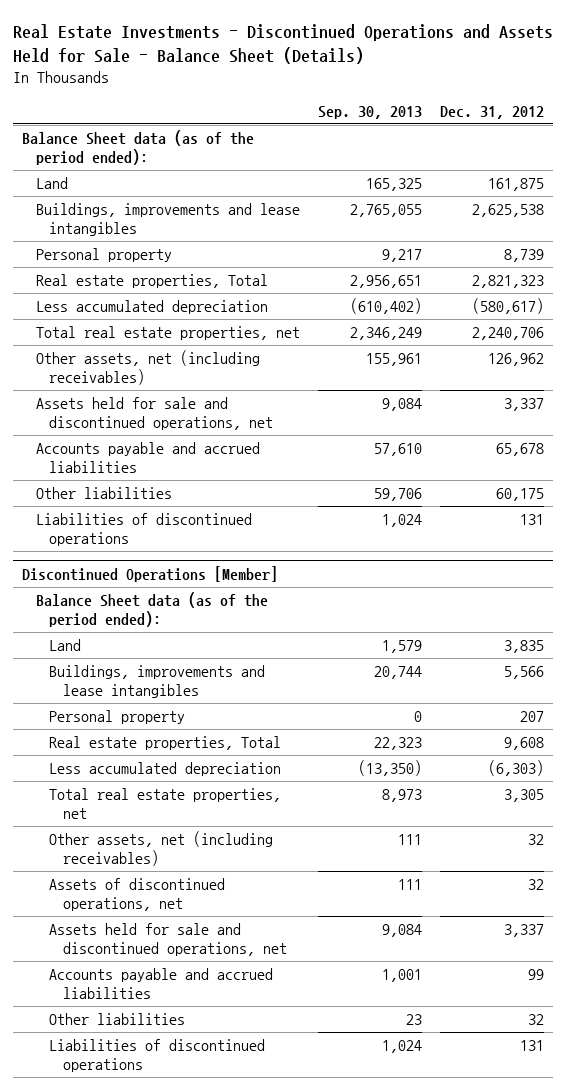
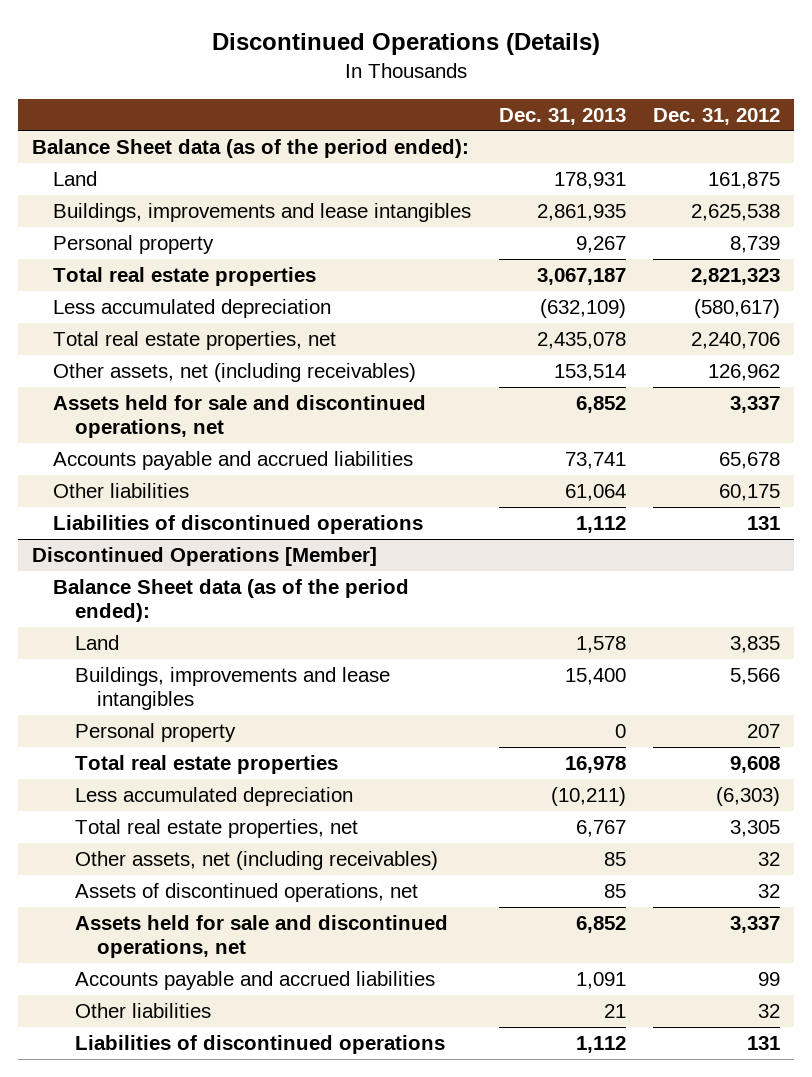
[12,24,553,65] Real Estate Investments - Discontinued Operations and Assets Held for Sale - Balance Sheet (Details) -> [211,33,600,56] Discontinued Operations (Details)
[317,105,422,119] Sep. 30, 2013 -> none
none -> [498,107,626,125] Dec. 31, 2013
[35,274,268,289] Real estate properties, Total -> [53,266,317,286] Total real estate properties
[49,736,282,751] Real estate properties, Total -> [74,754,338,774] Total real estate properties

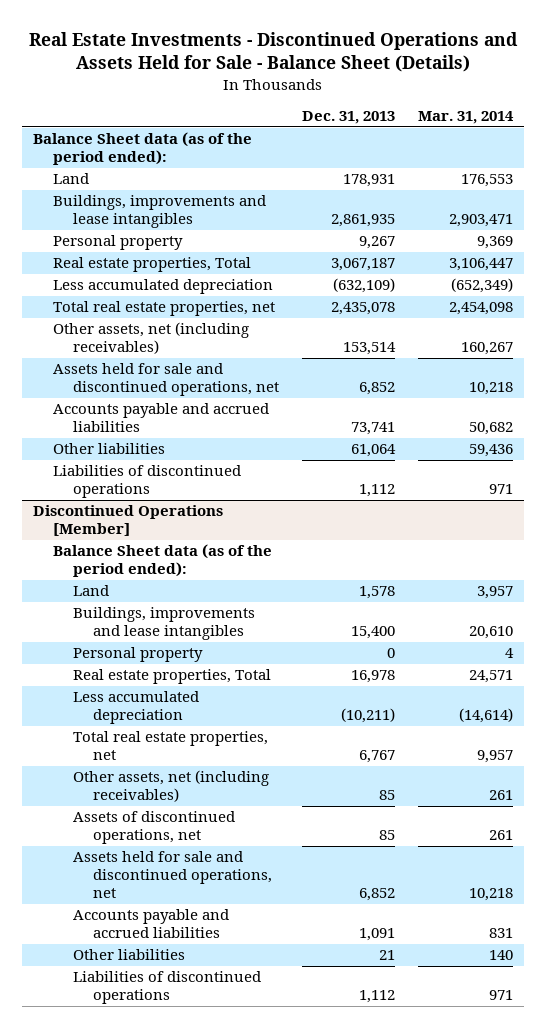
[211,33,600,56] Discontinued Operations (Details) -> [29,31,519,73] Real Estate Investments - Discontinued Operations and Assets Held for Sale - Balance Sheet (Details)
[653,107,781,125] Dec. 31, 2012 -> none
none -> [417,111,514,125] Mar. 31, 2014
[53,266,317,286] Total real estate properties -> [53,257,252,273] Real estate properties, Total
[74,754,338,774] Total real estate properties -> [73,669,272,685] Real estate properties, Total

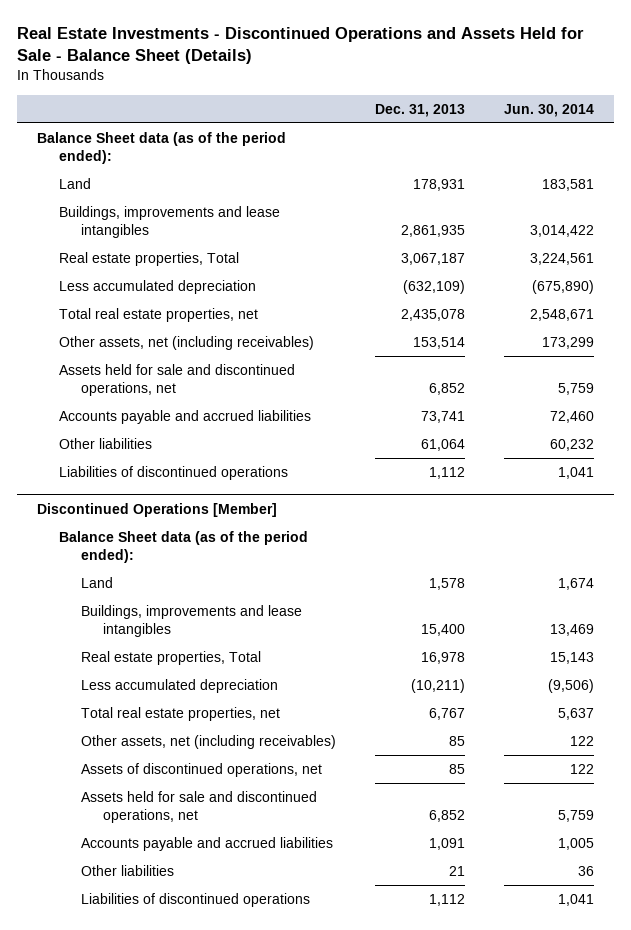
[417,111,514,125] Mar. 31, 2014 -> none
none -> [504,103,595,117] Jun. 30, 2014
[53,235,184,251] Personal property -> none
[73,647,204,663] Personal property -> none

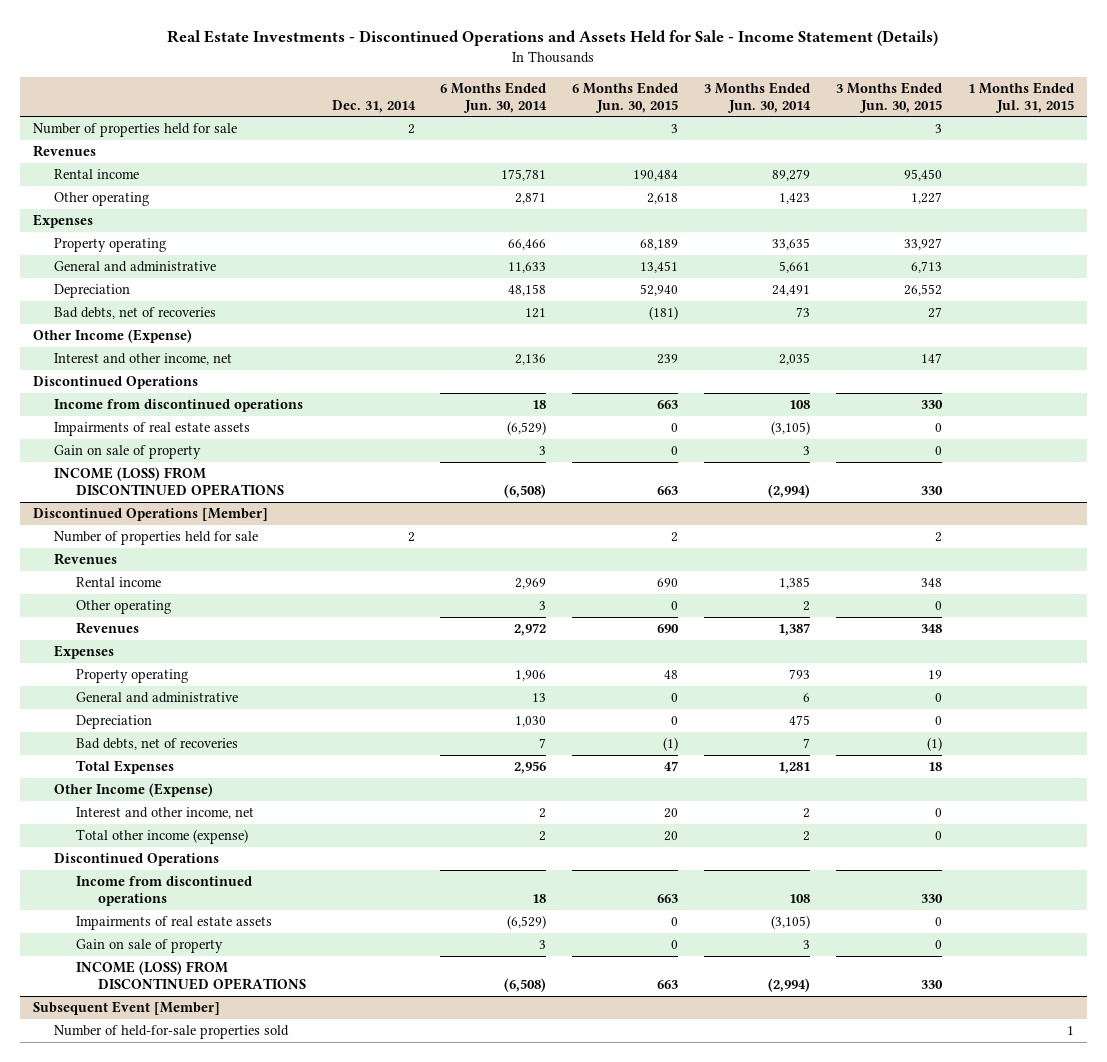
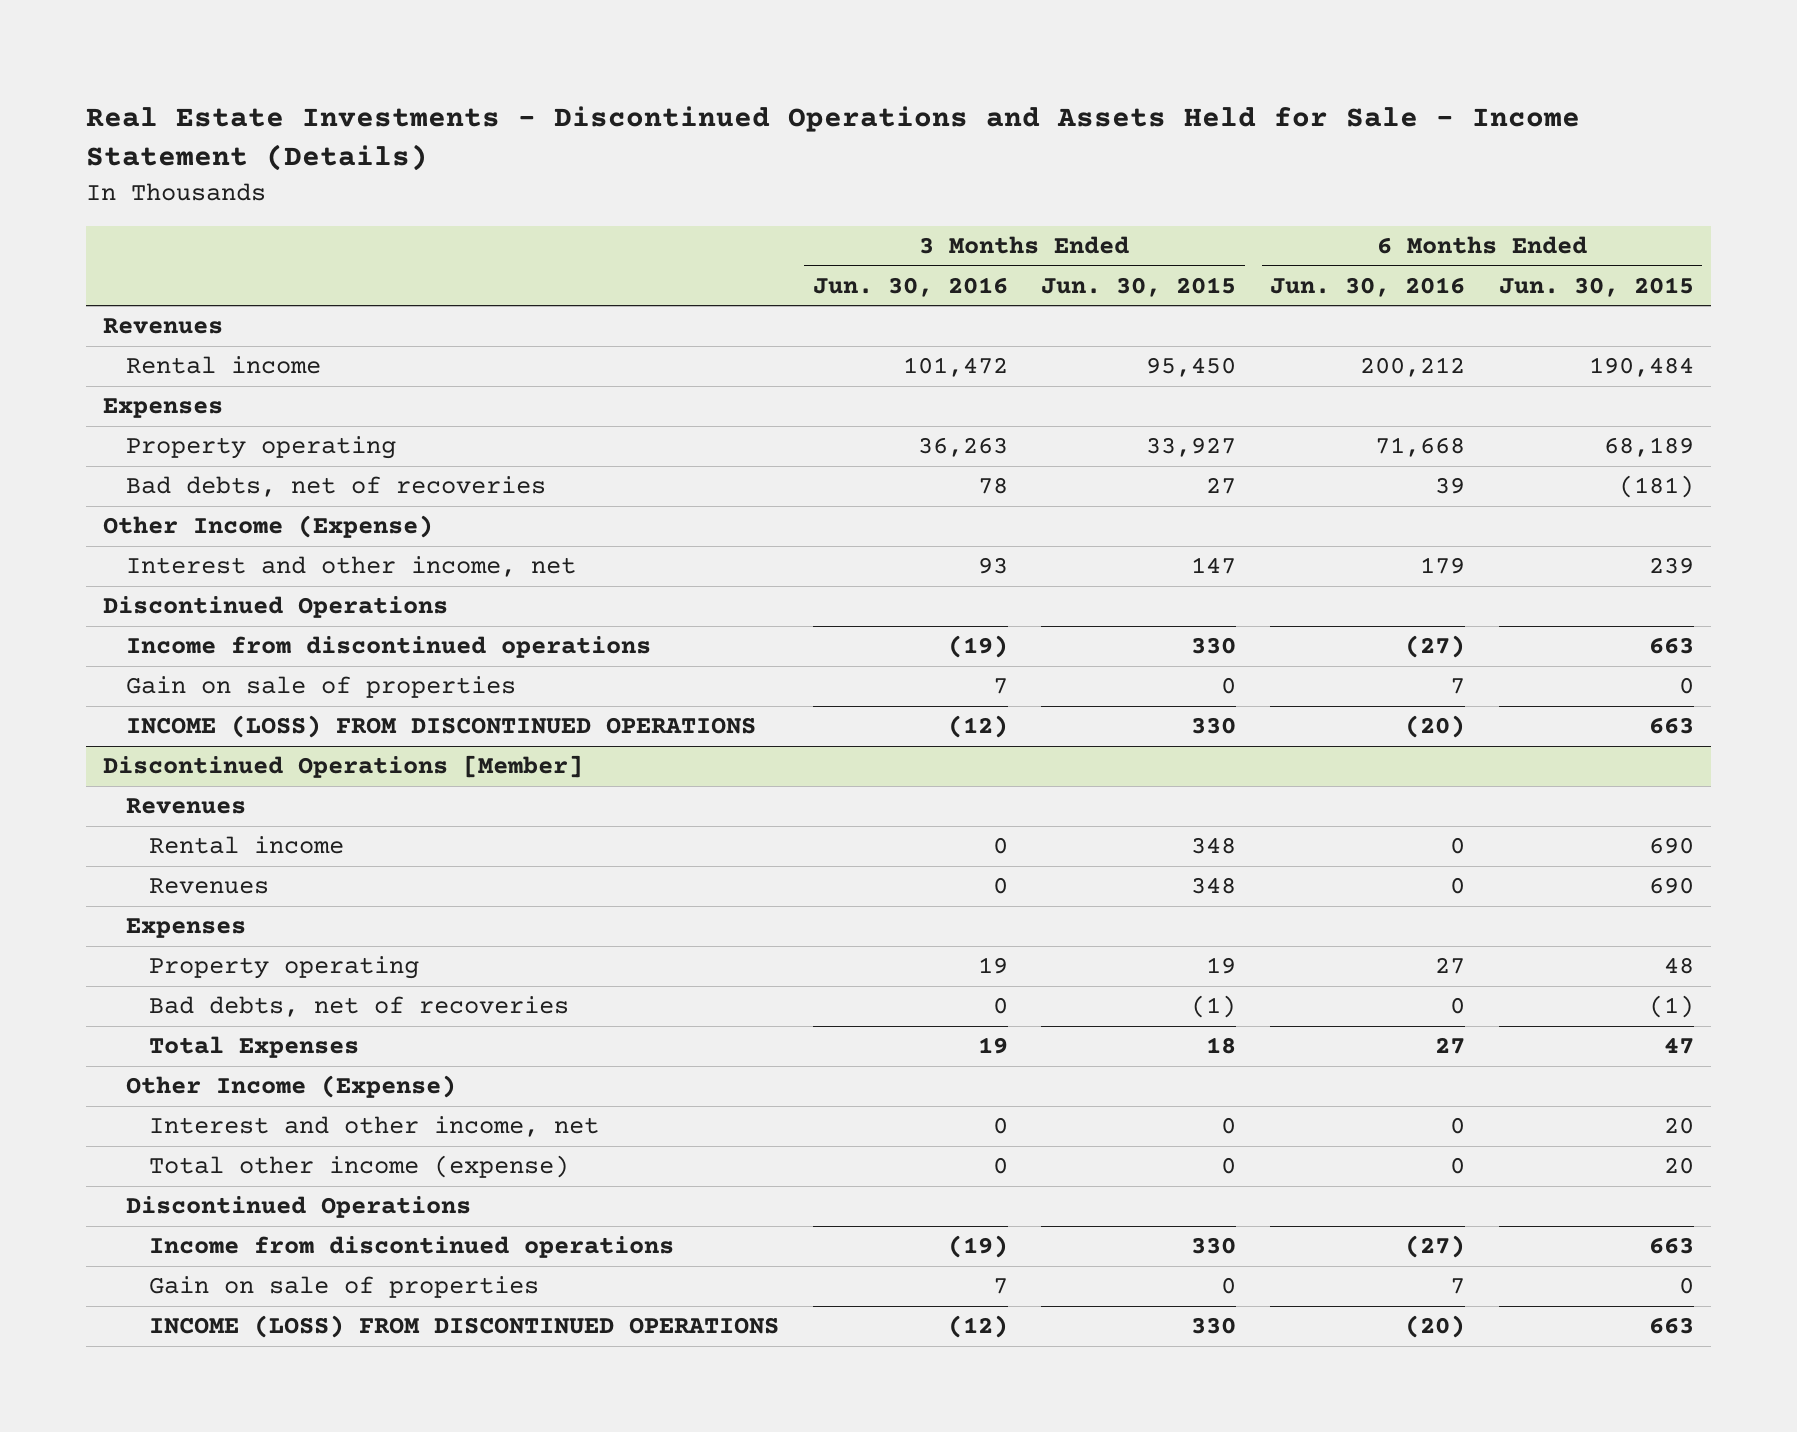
[331,99,416,113] Dec. 31, 2014 -> none
[440,81,548,113] 6 Months Ended Jun. 30, 2014 -> none
[704,81,812,113] 3 Months Ended Jun. 30, 2014 -> none
[968,81,1075,113] 1 Months Ended Jul. 31, 2015 -> none
none -> [812,276,1008,297] Jun. 30, 2016
none -> [1270,276,1466,297] Jun. 30, 2016
[32,123,237,138] Number of properties held for sale -> none
[54,192,150,207] Other operating -> none
[54,261,217,273] General and administrative -> none
[54,284,131,299] Depreciation -> none
[54,422,251,437] Impairments of real estate assets -> none
[54,445,202,460] Gain on sale of property -> [125,676,516,699] Gain on sale of properties
[54,531,259,546] Number of properties held for sale -> none
[75,600,171,615] Other operating -> none
[75,692,238,704] General and administrative -> none
[75,715,152,730] Depreciation -> none
[75,916,272,931] Impairments of real estate assets -> none
[75,939,223,954] Gain on sale of property -> [148,1276,539,1299] Gain on sale of properties
[32,1001,220,1016] Subsequent Event [Member] -> none
[54,1025,290,1040] Number of held-for-sale properties sold -> none

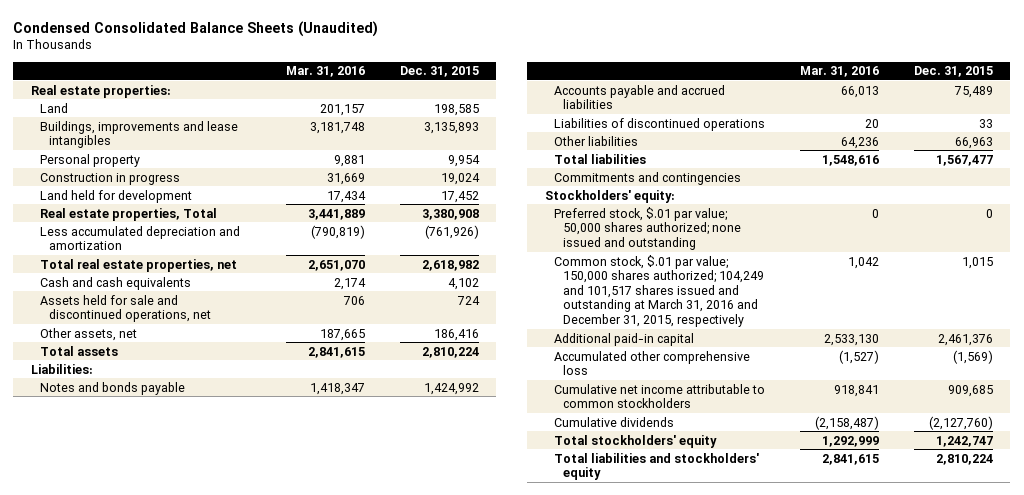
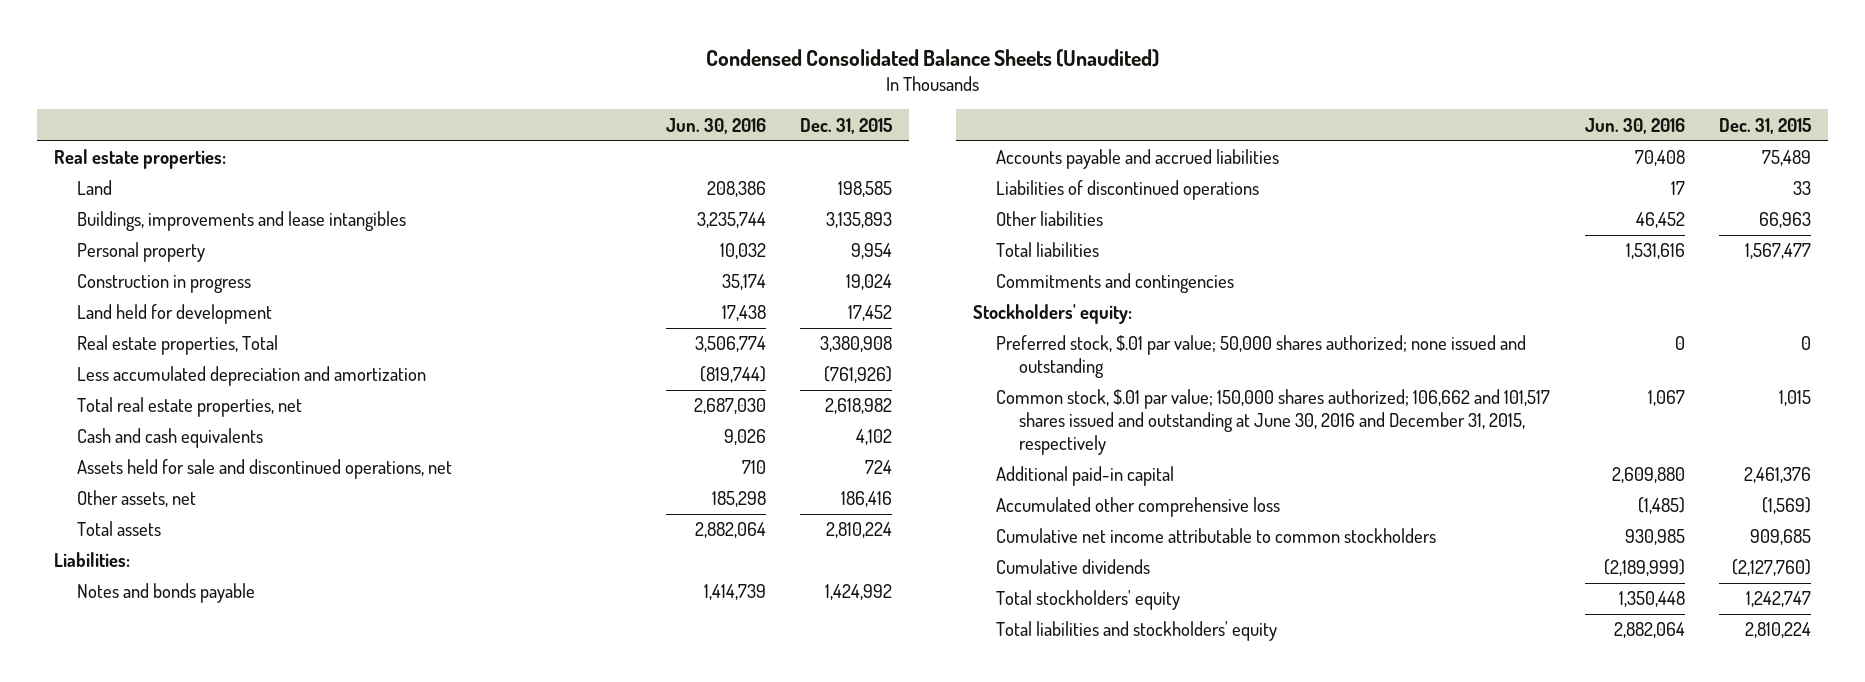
[285,66,365,78] Mar. 31, 2016 -> none
none -> [665,117,766,134] Jun. 30, 2016
[553,254,764,328] Common stock, $.01 par value; 150,000 shares authorized; 104,249 and 101,517 shares issued and outstanding at March 31, 2016 and December 31, 2015, respectively -> [996,389,1551,455] Common stock, $.01 par value; 150,000 shares authorized; 106,662 and 101,517 shares issued and outstanding at June 30, 2016 and December 31, 2015, respectively

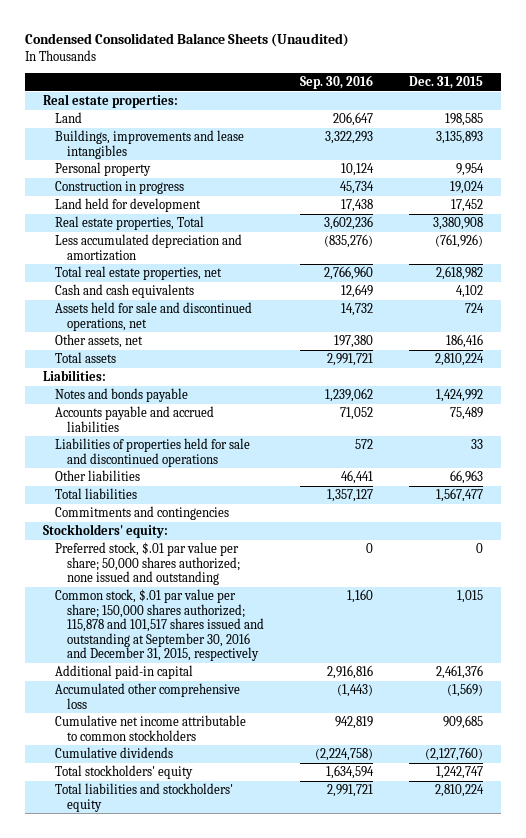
[665,117,766,134] Jun. 30, 2016 -> none
none -> [300,75,374,90] Sep. 30, 2016
[996,180,1260,201] Liabilities of discontinued operations -> [54,438,250,467] Liabilities of properties held for sale and discontinued operations
[996,335,1527,379] Preferred stock, $.01 par value; 50,000 shares authorized; none issued and outstanding -> [54,542,240,586] Preferred stock, $.01 par value per share; 50,000 shares authorized; none issued and outstanding
[996,389,1551,455] Common stock, $.01 par value; 150,000 shares authorized; 106,662 and 101,517 shares issued and outstanding at June 30, 2016 and December 31, 2015, respectively -> [54,589,264,662] Common stock, $.01 par value per share; 150,000 shares authorized; 115,878 and 101,517 shares issued and outstanding at September 30, 2016 and December 31, 2015, respectively

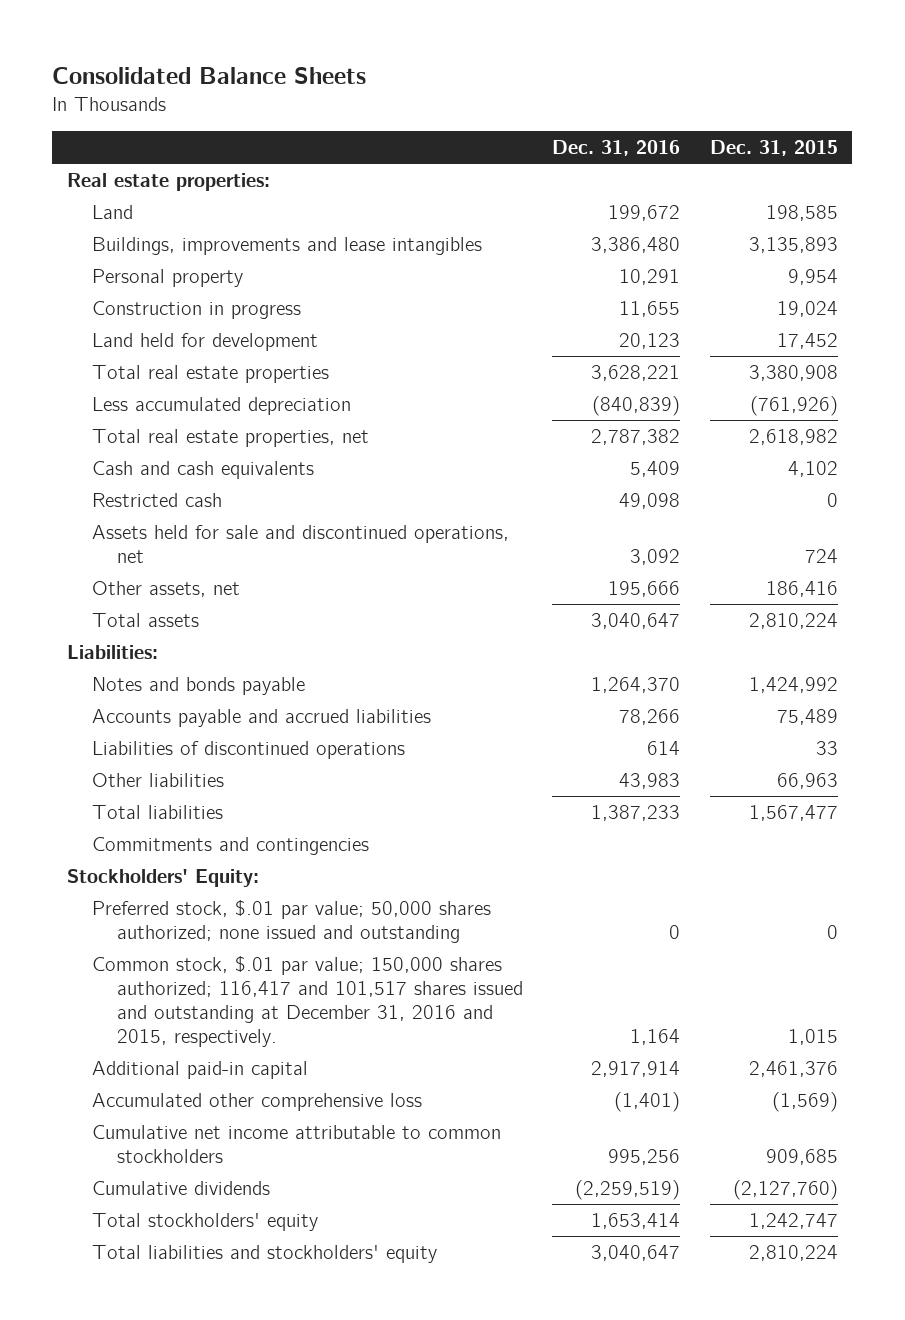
[24,33,349,48] Condensed Consolidated Balance Sheets (Unaudited) -> [52,66,367,84] Consolidated Balance Sheets
[300,75,374,90] Sep. 30, 2016 -> none
none -> [552,140,681,157] Dec. 31, 2016
[54,216,204,231] Real estate properties, Total -> [91,364,329,383] Total real estate properties
[54,234,242,261] Less accumulated depreciation and amortization -> [91,396,351,415] Less accumulated depreciation
none -> [91,492,222,507] Restricted cash
[54,438,250,467] Liabilities of properties held for sale and discontinued operations -> [91,740,405,759] Liabilities of discontinued operations
[42,524,168,539] Stockholders' equity: -> [67,868,260,887] Stockholders' Equity:
[54,542,240,586] Preferred stock, $.01 par value per share; 50,000 shares authorized; none issued and outstanding -> [91,899,491,943] Preferred stock, $.01 par value; 50,000 shares authorized; none issued and outstanding
[54,589,264,662] Common stock, $.01 par value per share; 150,000 shares authorized; 115,878 and 101,517 shares issued and outstanding at September 30, 2016 and December 31, 2015, respectively -> [91,955,523,1047] Common stock, $.01 par value; 150,000 shares authorized; 116,417 and 101,517 shares issued and outstanding at December 31, 2016 and 2015, respectively.

